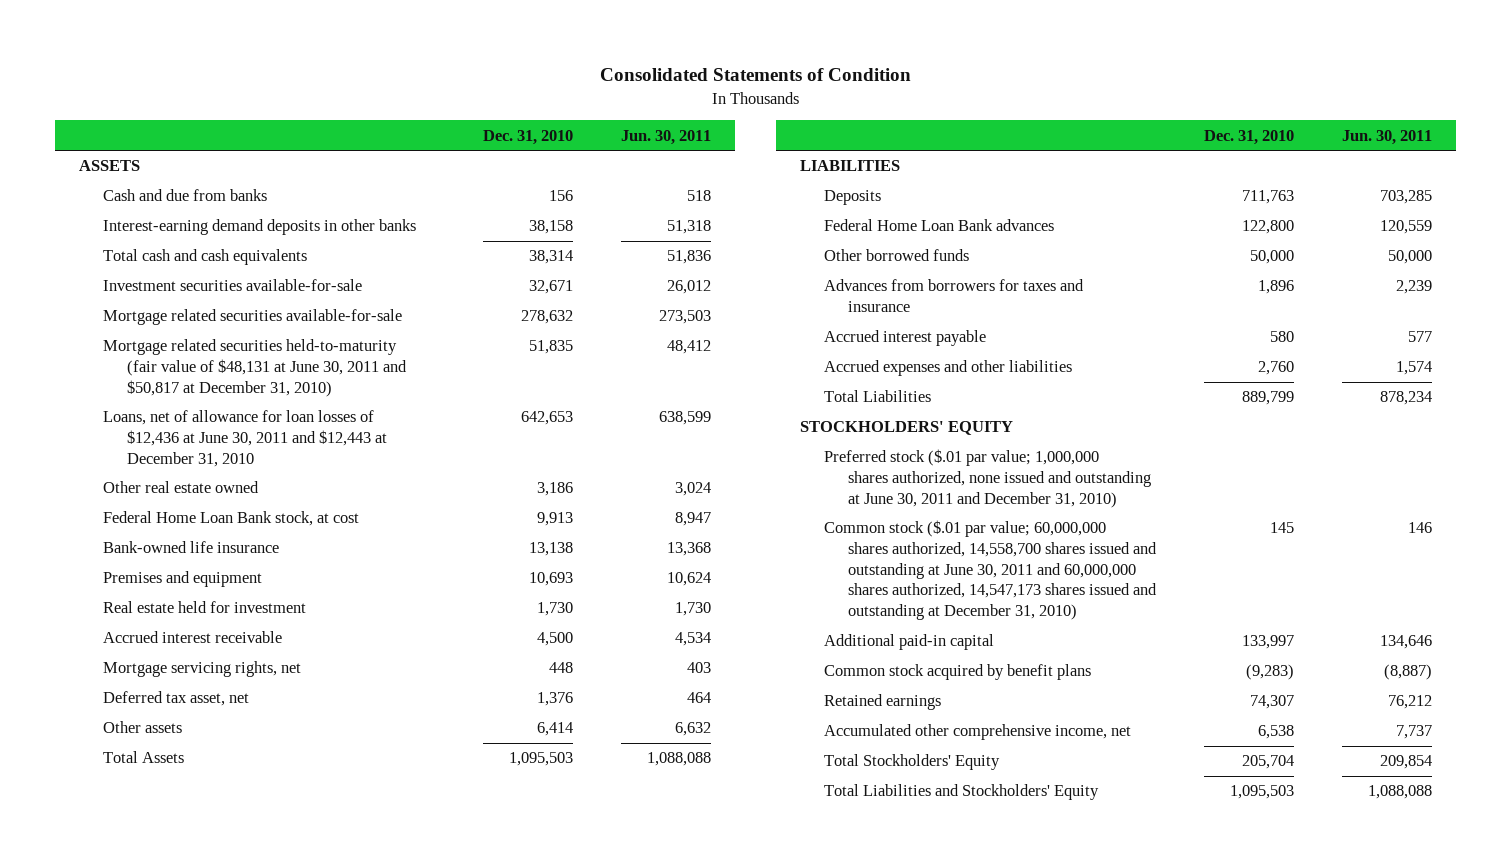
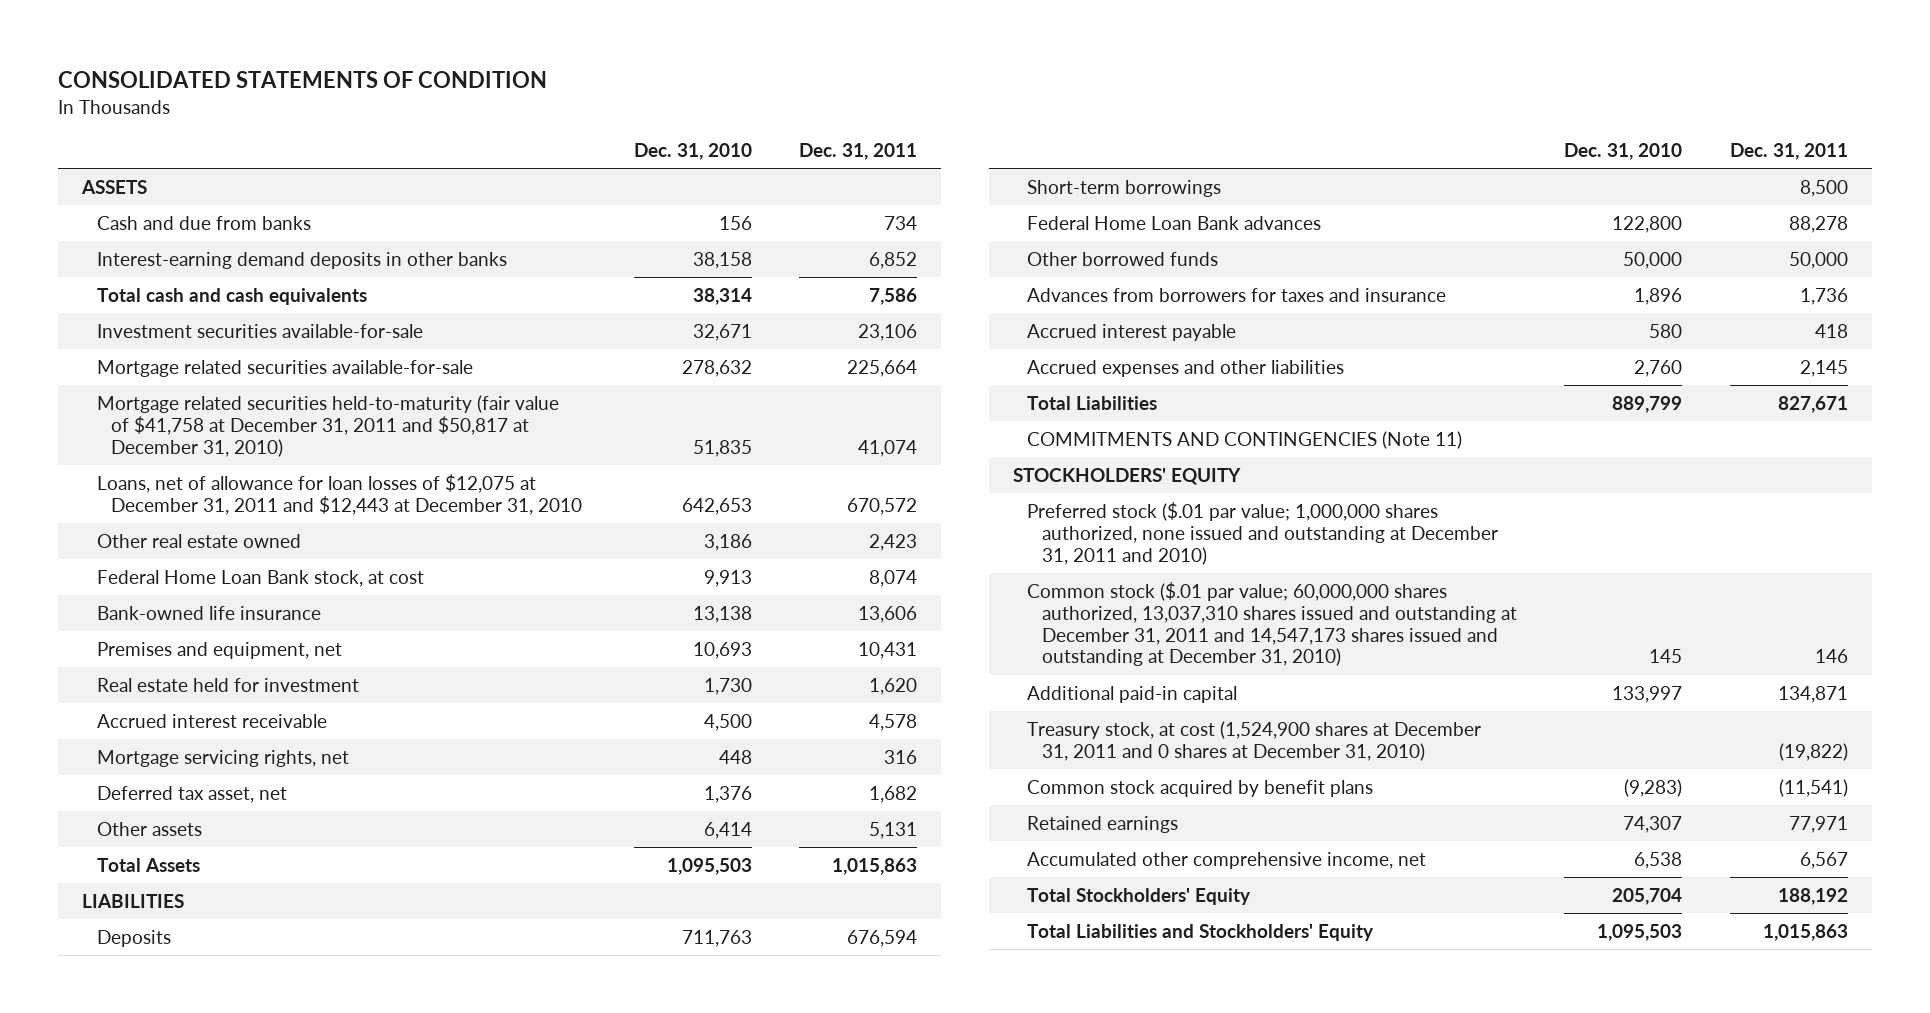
[599,68,911,82] Consolidated Statements of Condition -> [58,70,548,88] CONSOLIDATED STATEMENTS OF CONDITION
[620,129,711,145] Jun. 30, 2011 -> none
none -> [799,143,918,161] Dec. 31, 2011
[103,339,408,397] Mortgage related securities held-to-maturity (fair value of $48,131 at June 30, 2011 and $50,817 at December 31, 2010) -> [96,394,559,457] Mortgage related securities held-to-maturity (fair value of $41,758 at December 31, 2011 and $50,817 at December 31, 2010)
[103,410,388,467] Loans, net of allowance for loan losses of $12,436 at June 30, 2011 and $12,443 at December 31, 2010 -> [96,473,583,515] Loans, net of allowance for loan losses of $12,075 at December 31, 2011 and $12,443 at December 31, 2010
[103,571,263,588] Premises and equipment -> [96,641,342,659] Premises and equipment, net
none -> [1027,179,1222,197] Short-term borrowings
none -> [1027,430,1463,449] COMMITMENTS AND CONTINGENCIES (Note 11)
[824,449,1152,508] Preferred stock ($.01 par value; 1,000,000 shares authorized, none issued and outstanding at June 30, 2011 and December 31, 2010) -> [1027,501,1498,565] Preferred stock ($.01 par value; 1,000,000 shares authorized, none issued and outstanding at December 31, 2011 and 2010)
[824,520,1158,620] Common stock ($.01 par value; 60,000,000 shares authorized, 14,558,700 shares issued and outstanding at June 30, 2011 and 60,000,000 shares authorized, 14,547,173 shares issued and outstanding at December 31, 2010) -> [1027,581,1517,667] Common stock ($.01 par value; 60,000,000 shares authorized, 13,037,310 shares issued and outstanding at December 31, 2011 and 14,547,173 shares issued and outstanding at December 31, 2010)
none -> [1027,720,1482,761] Treasury stock, at cost (1,524,900 shares at December 31, 2011 and 0 shares at December 31, 2010)

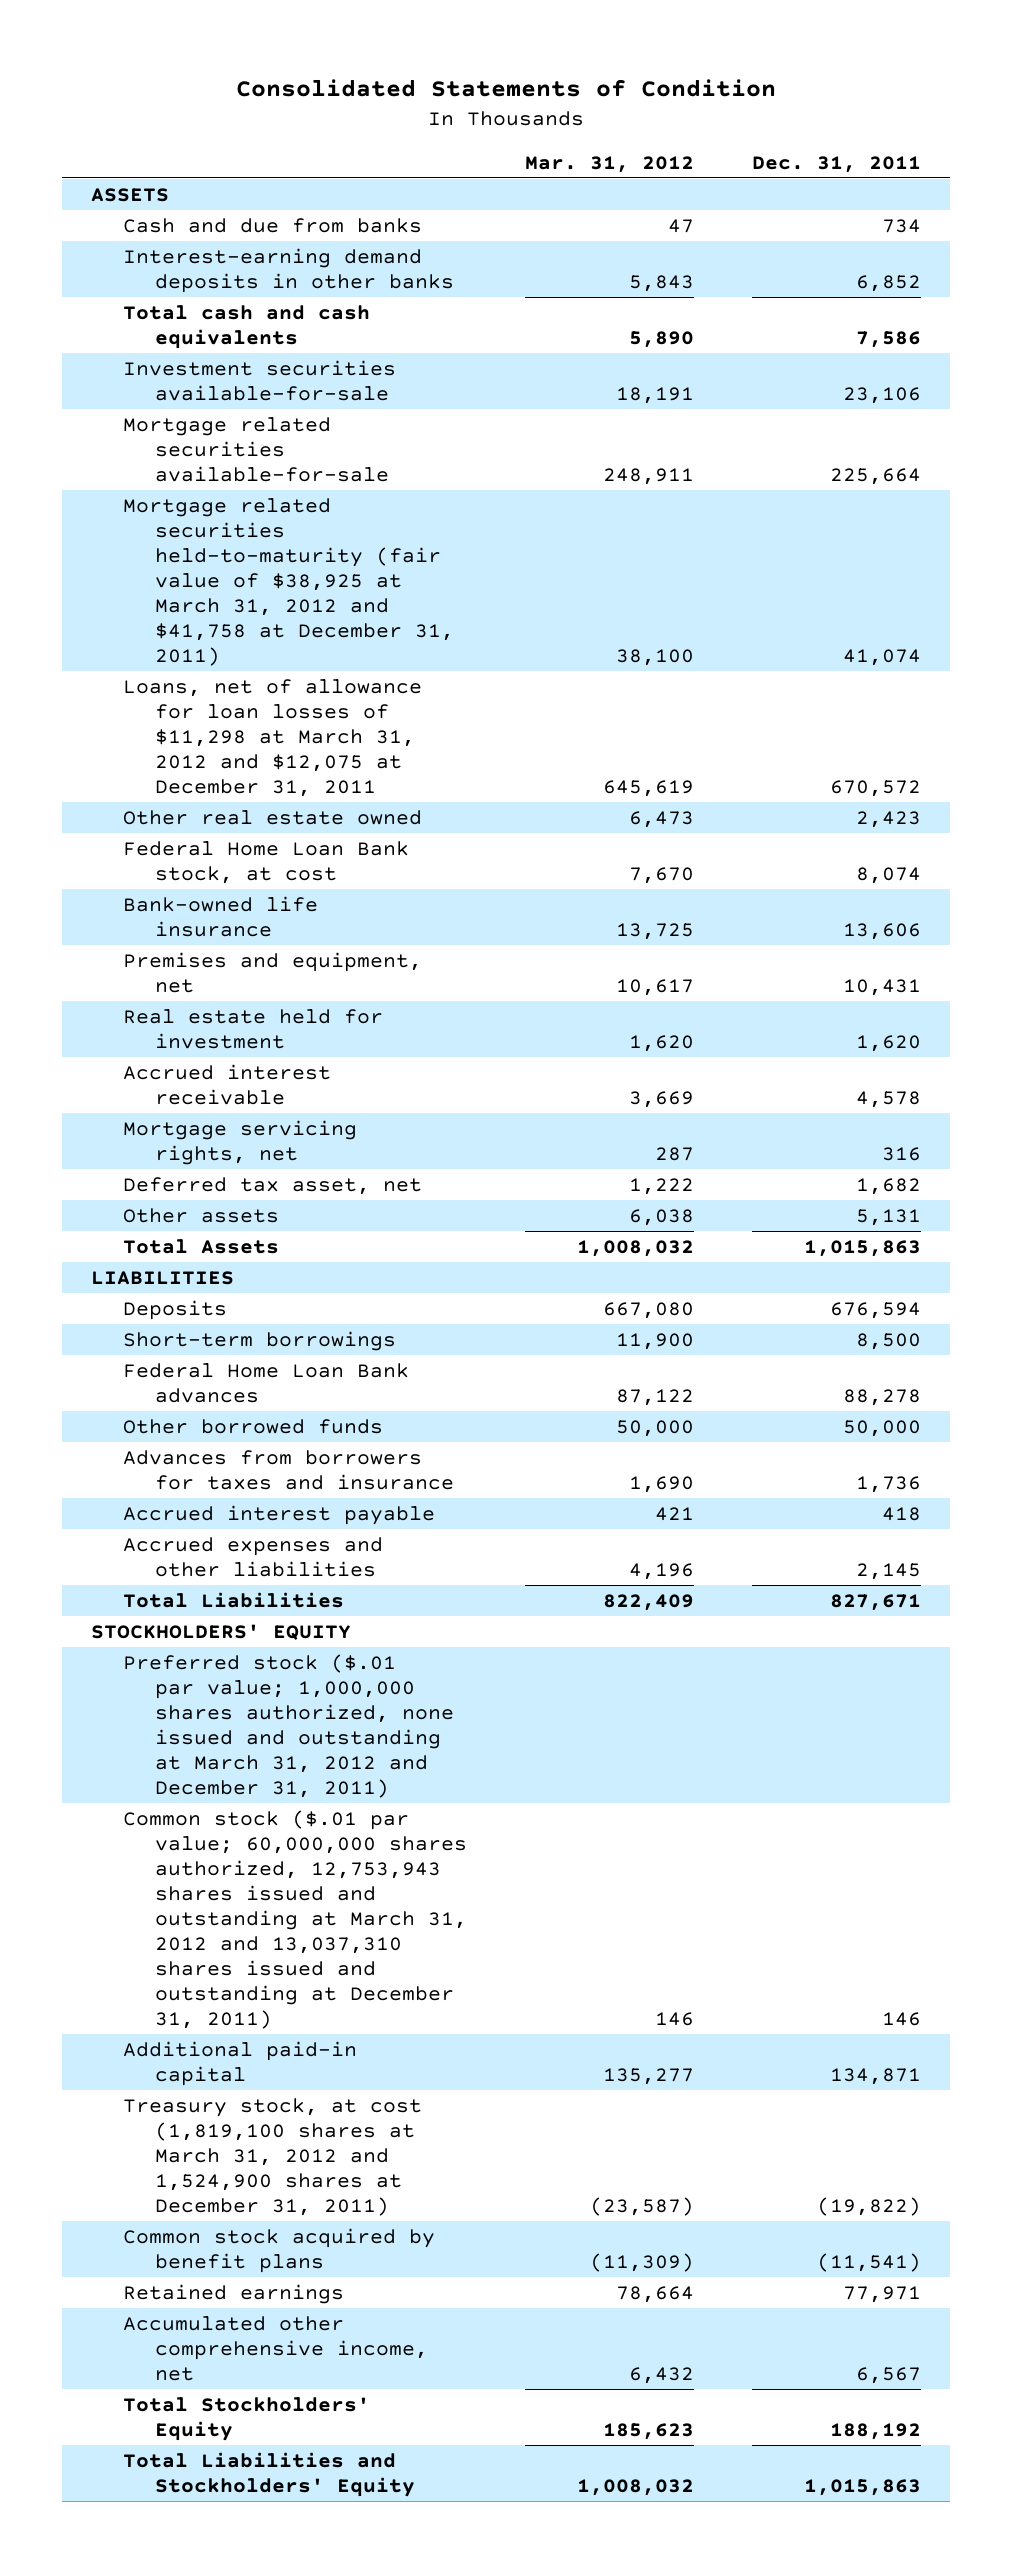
[58,70,548,88] CONSOLIDATED STATEMENTS OF CONDITION -> [236,79,777,98] Consolidated Statements of Condition
[633,143,752,161] Dec. 31, 2010 -> none
none -> [524,155,694,173] Mar. 31, 2012
[96,394,559,457] Mortgage related securities held-to-maturity (fair value of $41,758 at December 31, 2011 and $50,817 at December 31, 2010) -> [123,497,454,667] Mortgage related securities held-to-maturity (fair value of $38,925 at March 31, 2012 and $41,758 at December 31, 2011)
[96,473,583,515] Loans, net of allowance for loan losses of $12,075 at December 31, 2011 and $12,443 at December 31, 2010 -> [123,678,423,798] Loans, net of allowance for loan losses of $11,298 at March 31, 2012 and $12,075 at December 31, 2011
[1027,430,1463,449] COMMITMENTS AND CONTINGENCIES (Note 11) -> none
[1027,501,1498,565] Preferred stock ($.01 par value; 1,000,000 shares authorized, none issued and outstanding at December 31, 2011 and 2010) -> [123,1653,454,1799] Preferred stock ($.01 par value; 1,000,000 shares authorized, none issued and outstanding at March 31, 2012 and December 31, 2011)
[1027,581,1517,667] Common stock ($.01 par value; 60,000,000 shares authorized, 13,037,310 shares issued and outstanding at December 31, 2011 and 14,547,173 shares issued and outstanding at December 31, 2010) -> [123,1809,467,2030] Common stock ($.01 par value; 60,000,000 shares authorized, 12,753,943 shares issued and outstanding at March 31, 2012 and 13,037,310 shares issued and outstanding at December 31, 2011)
[1027,720,1482,761] Treasury stock, at cost (1,524,900 shares at December 31, 2011 and 0 shares at December 31, 2010) -> [123,2097,423,2217] Treasury stock, at cost (1,819,100 shares at March 31, 2012 and 1,524,900 shares at December 31, 2011)

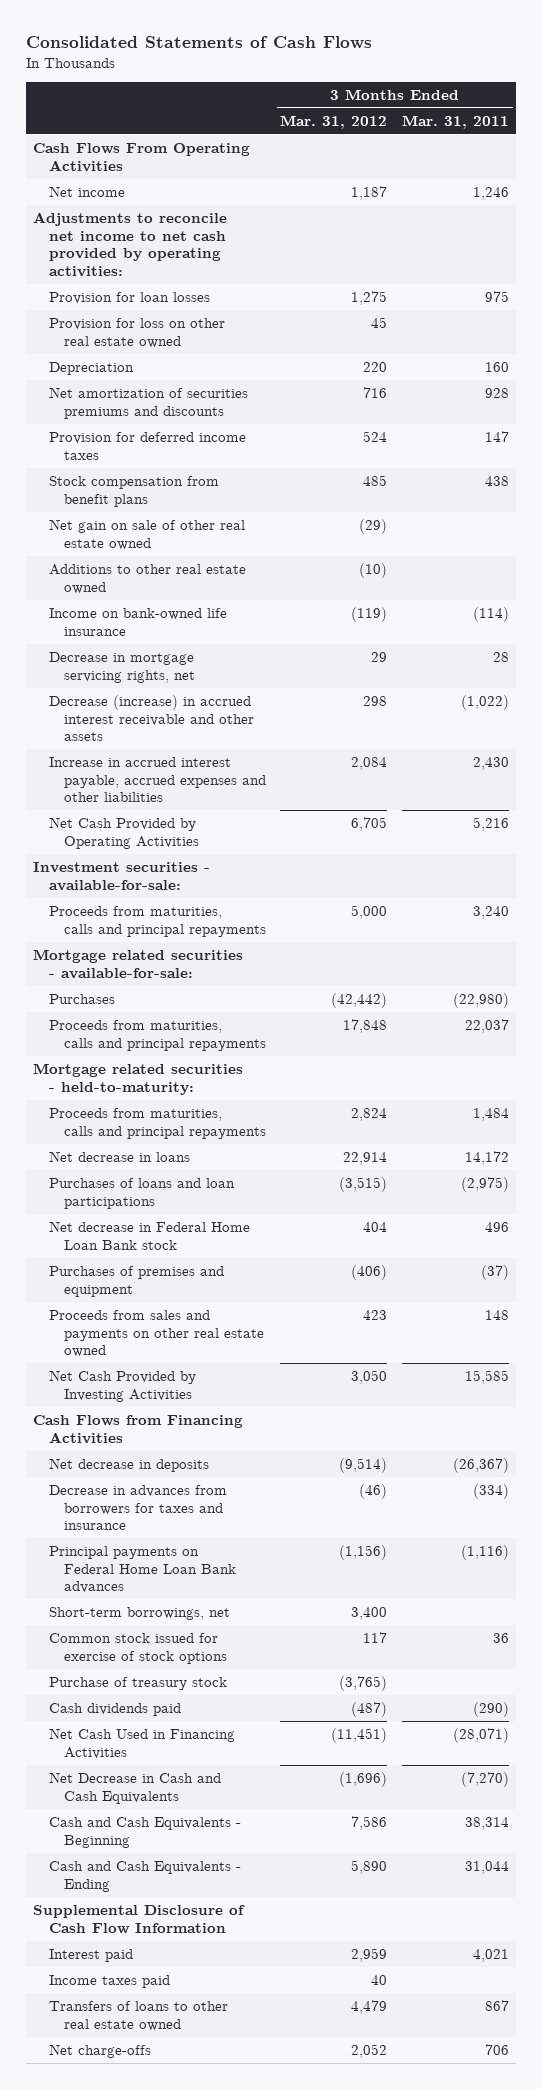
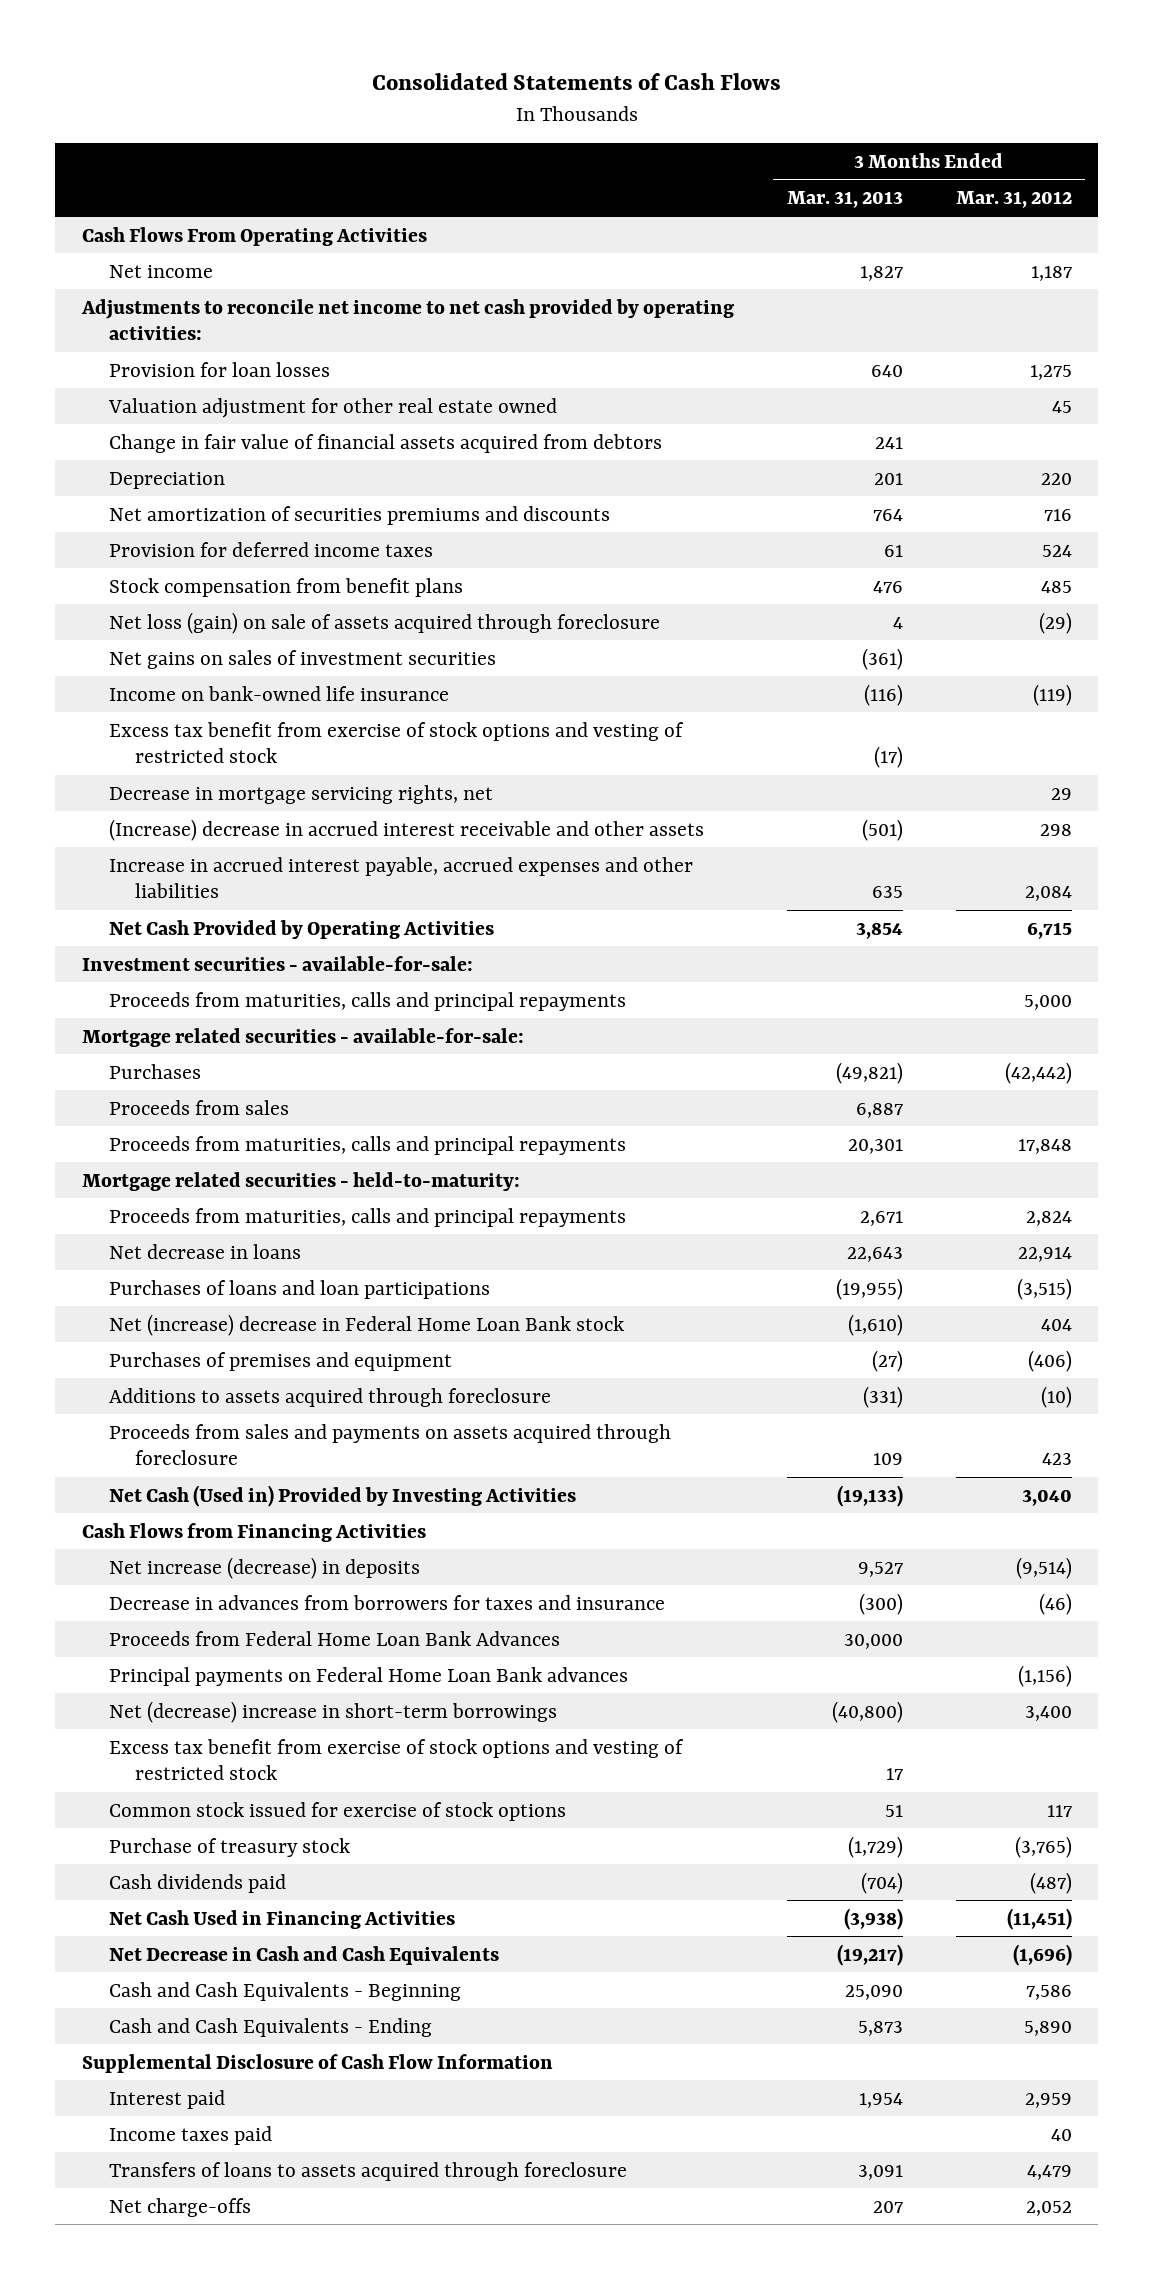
[402,114,510,129] Mar. 31, 2011 -> none
none -> [786,191,903,209] Mar. 31, 2013
[48,317,225,348] Provision for loss on other real estate owned -> [107,397,557,418] Valuation adjustment for other real estate owned
none -> [108,433,662,453] Change in fair value of financial assets acquired from debtors
[48,518,245,550] Net gain on sale of other real estate owned -> none
[48,563,246,594] Additions to other real estate owned -> none
none -> [108,611,660,634] Net loss (gain) on sale of assets acquired through foreclosure
none -> [108,649,496,669] Net gains on sales of investment securities
none -> [108,721,684,764] Excess tax benefit from exercise of stock options and vesting of restricted stock
[48,694,254,742] Decrease (increase) in accrued interest receivable and other assets -> [108,818,704,841] (Increase) decrease in accrued interest receivable and other assets
[351,816,388,831] 6,705 -> [1026,921,1072,939] 6,715
none -> [108,1099,289,1115] Proceeds from sales
[48,1220,250,1250] Net decrease in Federal Home Loan Bank stock -> [108,1313,624,1336] Net (increase) decrease in Federal Home Loan Bank stock
none -> [108,1387,551,1407] Additions to assets acquired through foreclosure
[48,1309,264,1358] Proceeds from sales and payments on other real estate owned -> [108,1423,671,1466] Proceeds from sales and payments on assets acquired through foreclosure
[48,1369,196,1402] Net Cash Provided by Investing Activities -> [108,1484,576,1507] Net Cash (Used in) Provided by Investing Activities
[351,1369,388,1384] 3,050 -> [1021,1488,1072,1506] 3,040
[48,1457,209,1472] Net decrease in deposits -> [108,1556,420,1579] Net increase (decrease) in deposits
none -> [108,1630,560,1646] Proceeds from Federal Home Loan Bank Advances
[48,1606,230,1620] Short-term borrowings, net -> [108,1700,557,1723] Net (decrease) increase in short-term borrowings
none -> [108,1738,684,1781] Excess tax benefit from exercise of stock options and vesting of restricted stock
[48,2000,228,2031] Transfers of loans to other real estate owned -> [108,2161,627,2181] Transfers of loans to assets acquired through foreclosure

